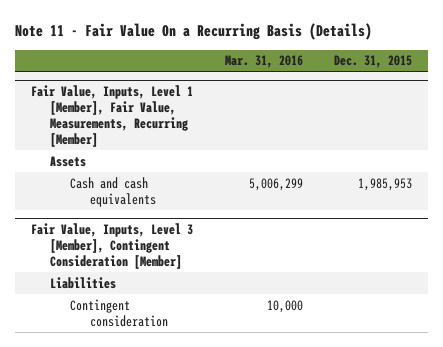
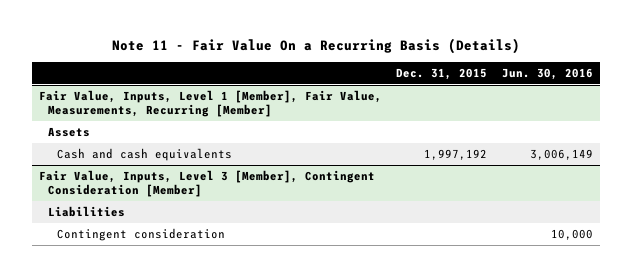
[224,55,303,69] Mar. 31, 2016 -> none
none -> [501,67,593,80] Jun. 30, 2016
[358,177,413,191] 1,985,953 -> [424,149,488,161] 1,997,192

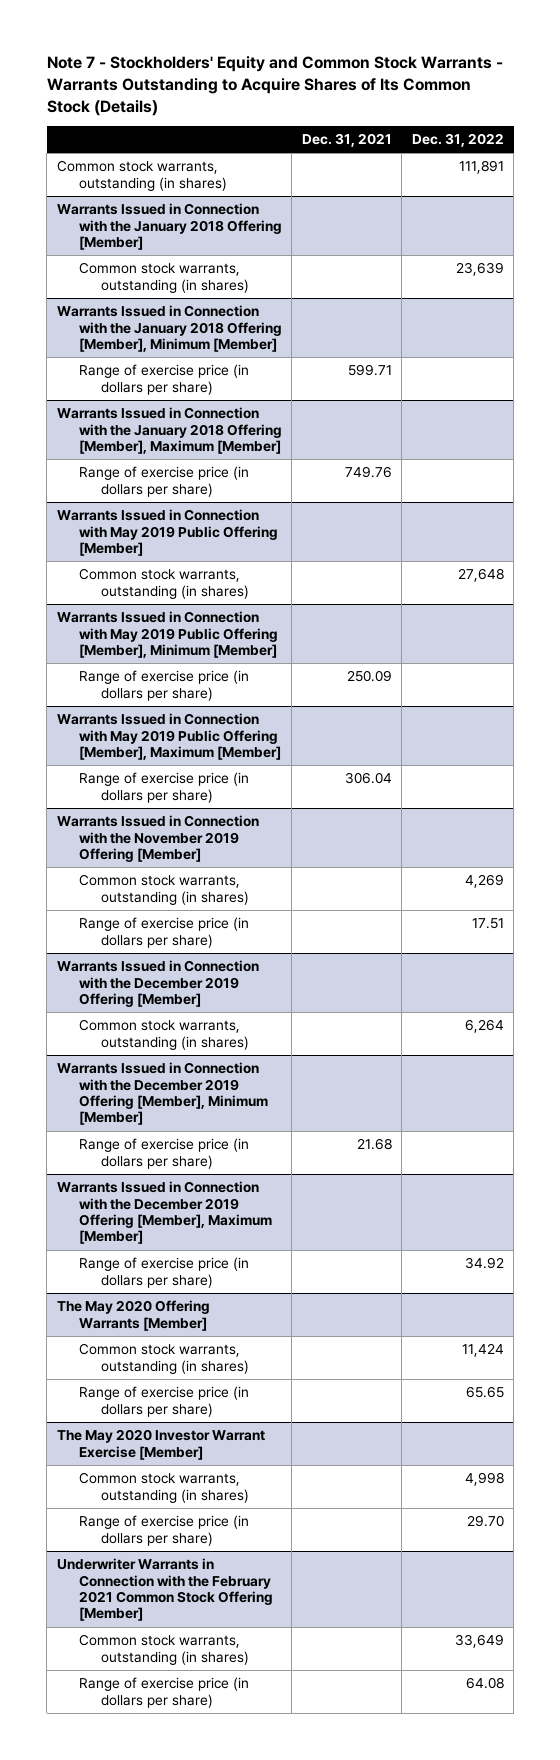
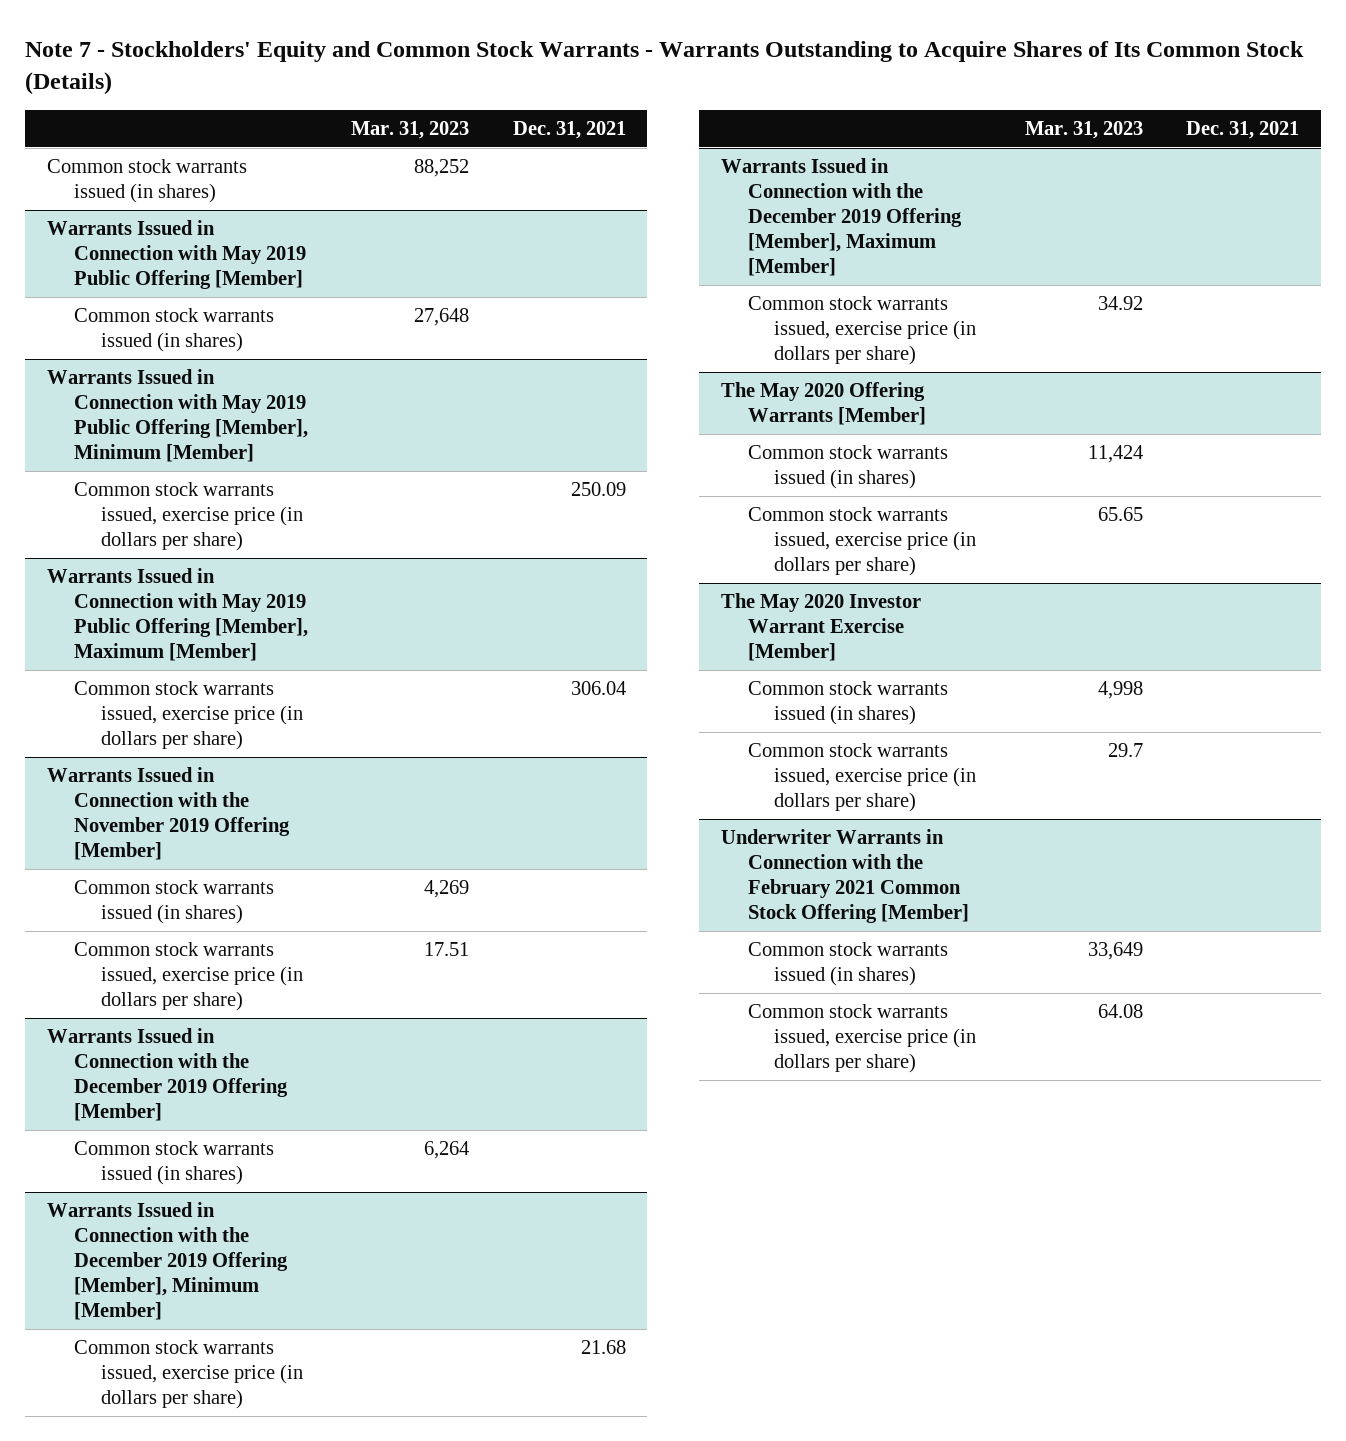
[411,133,504,148] Dec. 31, 2022 -> none
none -> [351,121,470,140] Mar. 31, 2023
[56,203,282,250] Warrants Issued in Connection with the January 2018 Offering [Member] -> none
[78,262,249,293] Common stock warrants, outstanding (in shares) -> none
[56,305,282,352] Warrants Issued in Connection with the January 2018 Offering [Member], Minimum [Member] -> none
[78,364,249,395] Range of exercise price (in dollars per share) -> none
[56,407,282,454] Warrants Issued in Connection with the January 2018 Offering [Member], Maximum [Member] -> none
[78,466,249,497] Range of exercise price (in dollars per share) -> none
[56,160,227,191] Common stock warrants, outstanding (in shares) -> [46,158,247,204] Common stock warrants issued (in shares)
[78,568,249,599] Common stock warrants, outstanding (in shares) -> [73,307,274,353] Common stock warrants issued (in shares)
[78,670,249,701] Range of exercise price (in dollars per share) -> [73,481,303,552] Common stock warrants issued, exercise price (in dollars per share)
[78,772,249,803] Range of exercise price (in dollars per share) -> [73,680,303,751] Common stock warrants issued, exercise price (in dollars per share)
[78,874,249,905] Common stock warrants, outstanding (in shares) -> [73,879,274,925] Common stock warrants issued (in shares)
[78,917,249,948] Range of exercise price (in dollars per share) -> [73,941,303,1012] Common stock warrants issued, exercise price (in dollars per share)
[78,1019,249,1050] Common stock warrants, outstanding (in shares) -> [73,1140,274,1186] Common stock warrants issued (in shares)
[78,1138,249,1169] Range of exercise price (in dollars per share) -> [73,1339,303,1410] Common stock warrants issued, exercise price (in dollars per share)
[78,1257,249,1288] Range of exercise price (in dollars per share) -> [747,295,977,366] Common stock warrants issued, exercise price (in dollars per share)
[78,1343,249,1374] Common stock warrants, outstanding (in shares) -> [747,444,948,490] Common stock warrants issued (in shares)
[78,1386,249,1417] Range of exercise price (in dollars per share) -> [747,506,977,577] Common stock warrants issued, exercise price (in dollars per share)
[78,1472,249,1503] Common stock warrants, outstanding (in shares) -> [747,680,948,726] Common stock warrants issued (in shares)
[78,1515,249,1546] Range of exercise price (in dollars per share) -> [747,742,977,813] Common stock warrants issued, exercise price (in dollars per share)
[78,1634,249,1665] Common stock warrants, outstanding (in shares) -> [747,941,948,987] Common stock warrants issued (in shares)
[78,1677,249,1708] Range of exercise price (in dollars per share) -> [747,1003,977,1074] Common stock warrants issued, exercise price (in dollars per share)

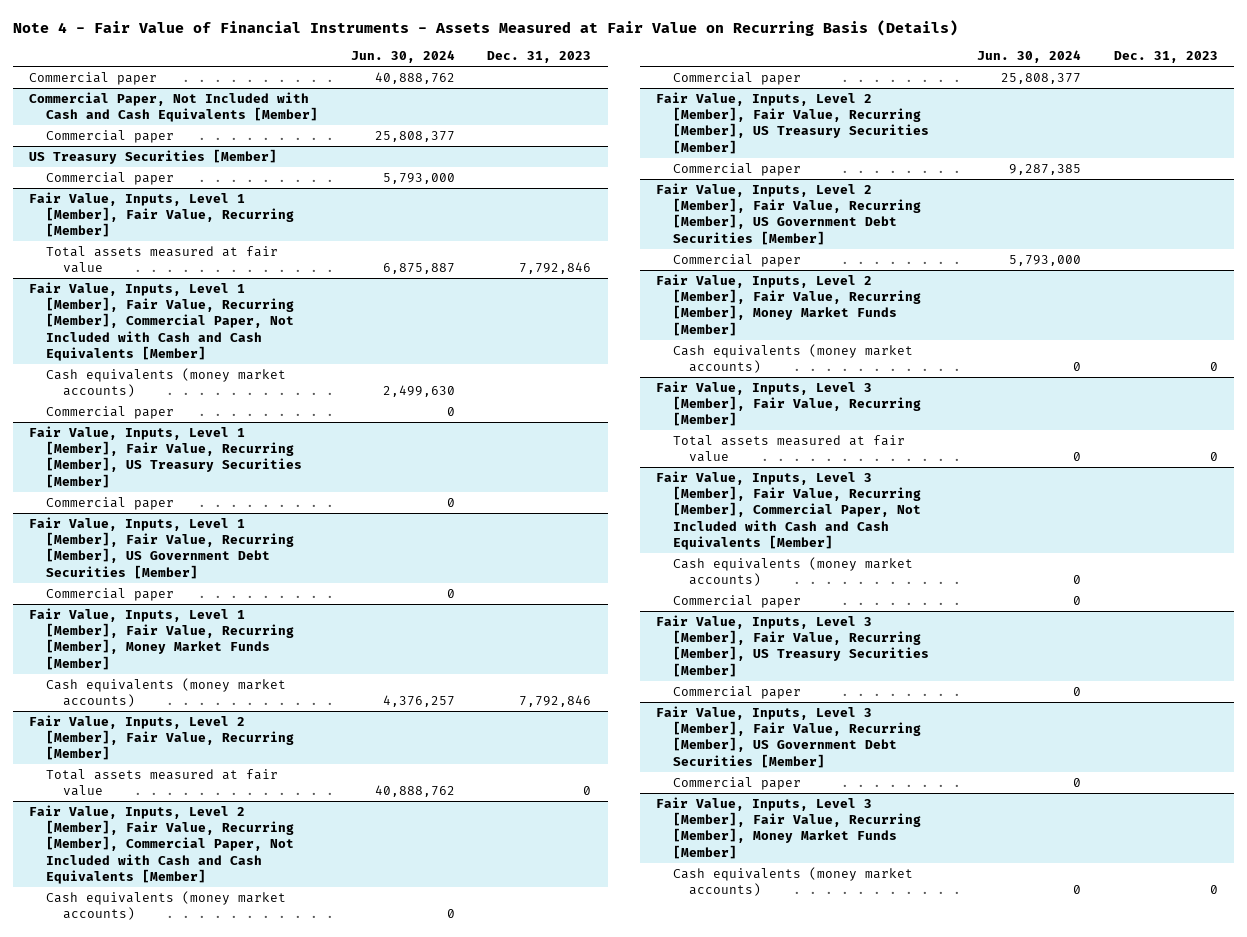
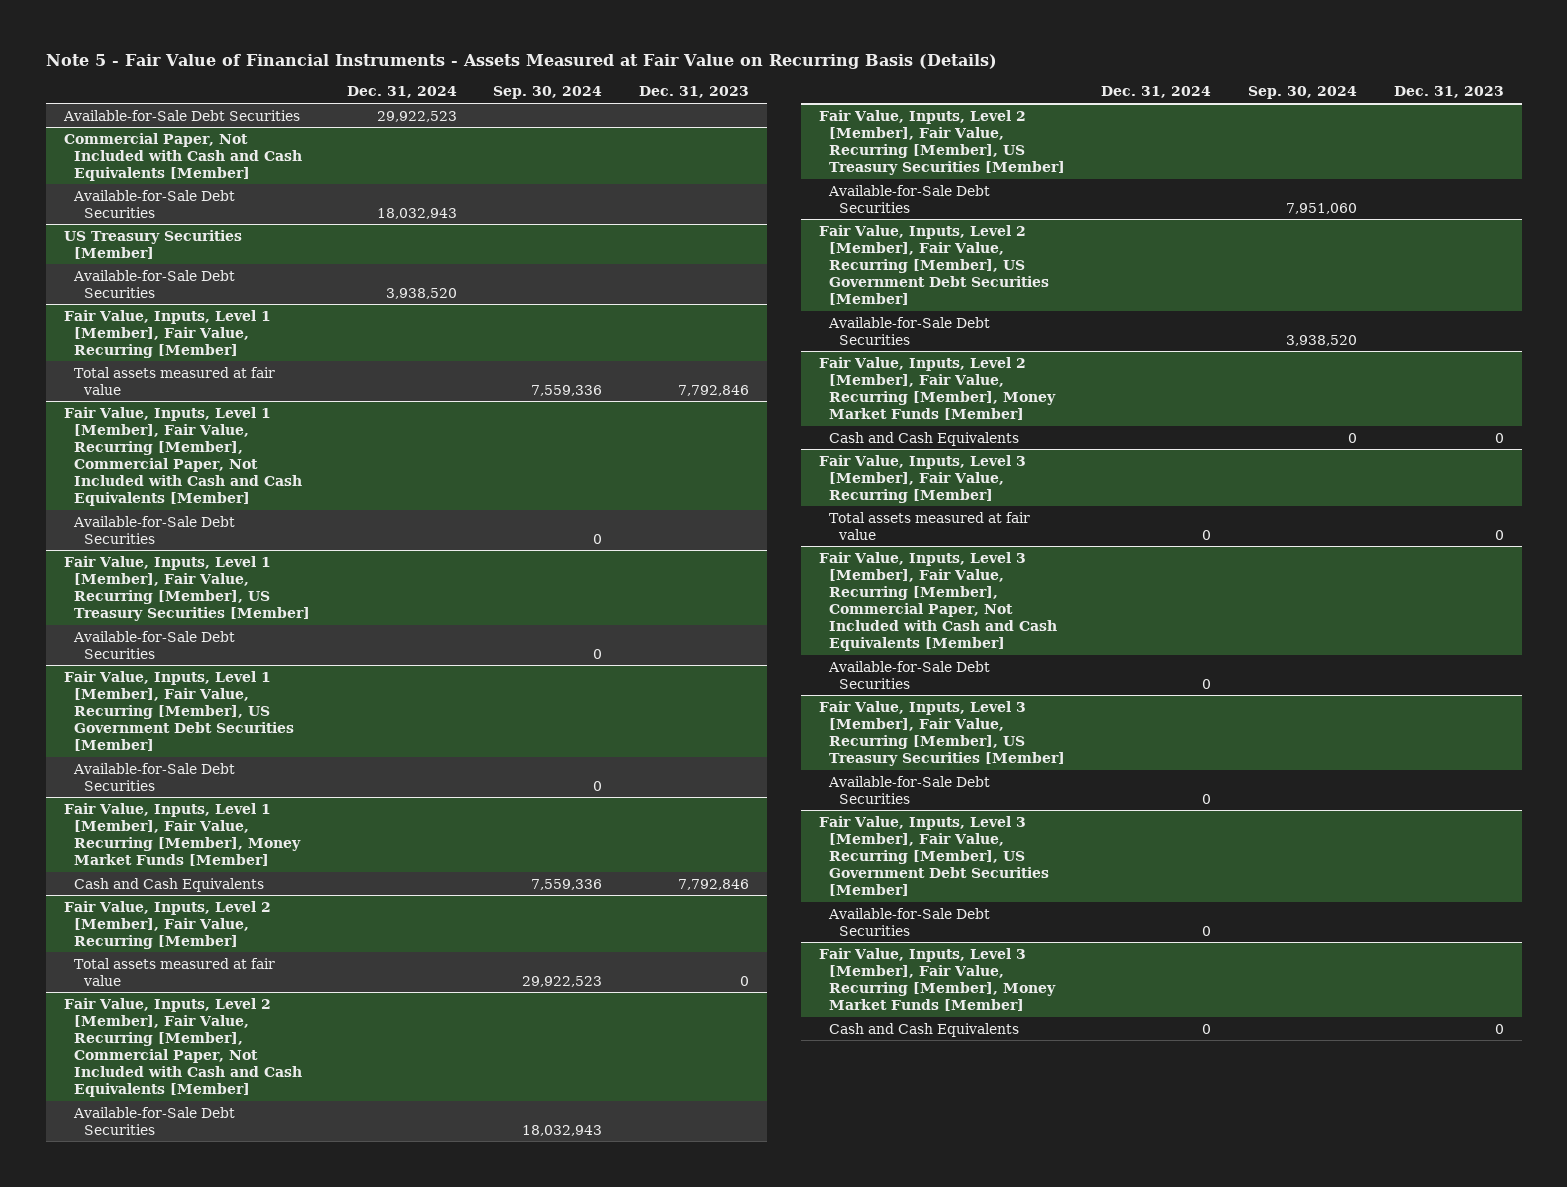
[13,19,959,36] Note 4 - Fair Value of Financial Instruments - Assets Measured at Fair Value on Recurring Basis (Details) -> [45,54,997,70] Note 5 - Fair Value of Financial Instruments - Assets Measured at Fair Value on Recurring Basis (Details)
[350,50,455,64] Jun. 30, 2024 -> none
none -> [346,86,457,99] Dec. 31, 2024
none -> [493,86,603,100] Sep. 30, 2024
[29,71,158,85] Commercial paper -> [62,109,300,121] Available-for-Sale Debt Securities
[46,129,175,143] Commercial paper -> [73,189,236,218] Available-for-Sale Debt Securities
[46,171,175,185] Commercial paper -> [73,269,236,298] Available-for-Sale Debt Securities
[46,367,287,398] Cash equivalents (money market accounts) -> none
[46,405,175,419] Commercial paper -> [73,515,236,544] Available-for-Sale Debt Securities
[46,496,175,510] Commercial paper -> [73,630,236,659] Available-for-Sale Debt Securities
[46,587,175,601] Commercial paper -> [73,762,236,791] Available-for-Sale Debt Securities
[46,677,287,708] Cash equivalents (money market accounts) -> [74,877,265,892] Cash and Cash Equivalents
[46,890,287,921] Cash equivalents (money market accounts) -> none
[672,71,801,85] Commercial paper -> [73,1106,236,1135] Available-for-Sale Debt Securities
[672,162,801,176] Commercial paper -> [827,184,990,213] Available-for-Sale Debt Securities
[672,253,801,267] Commercial paper -> [827,316,990,345] Available-for-Sale Debt Securities
[672,343,913,374] Cash equivalents (money market accounts) -> [828,431,1019,446] Cash and Cash Equivalents
[672,556,913,587] Cash equivalents (money market accounts) -> none
[672,594,801,608] Commercial paper -> [827,660,990,689] Available-for-Sale Debt Securities
[672,685,801,699] Commercial paper -> [827,775,990,804] Available-for-Sale Debt Securities
[672,776,801,790] Commercial paper -> [827,907,990,936] Available-for-Sale Debt Securities
[672,866,913,897] Cash equivalents (money market accounts) -> [828,1022,1019,1037] Cash and Cash Equivalents

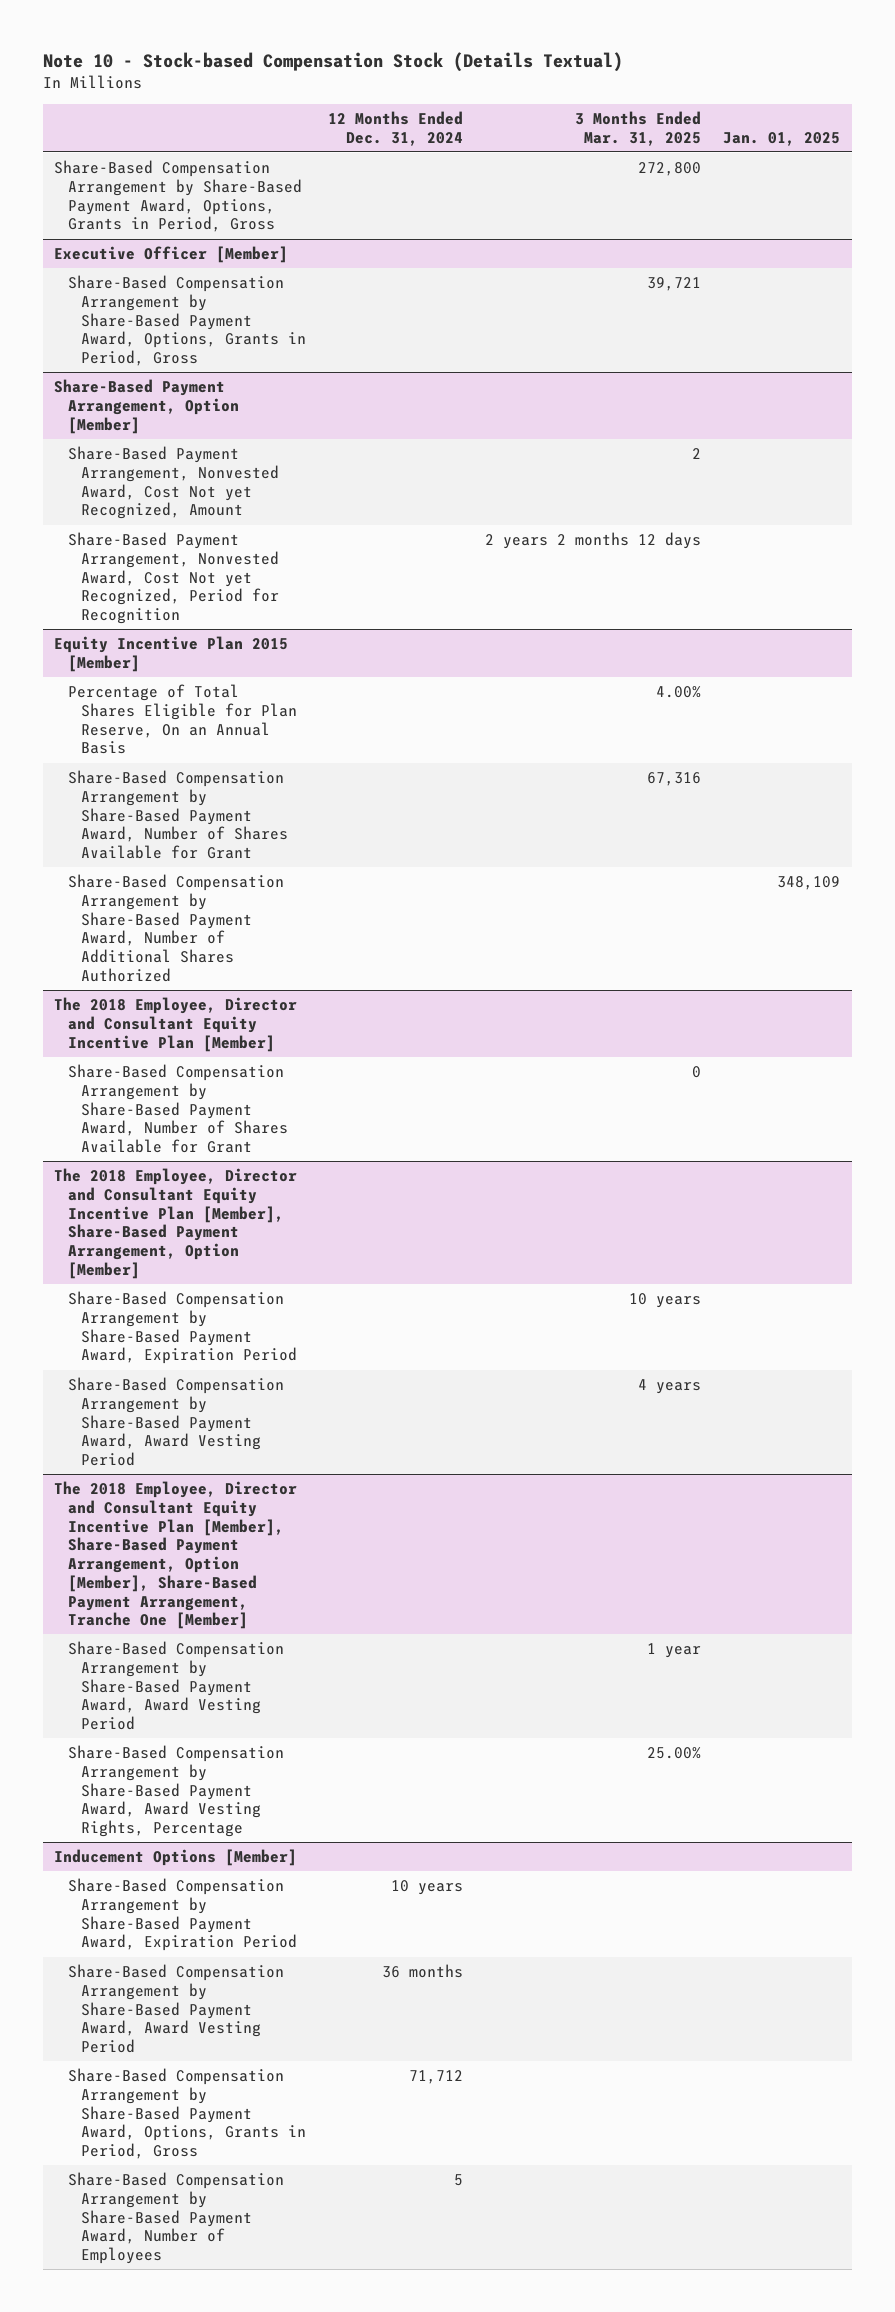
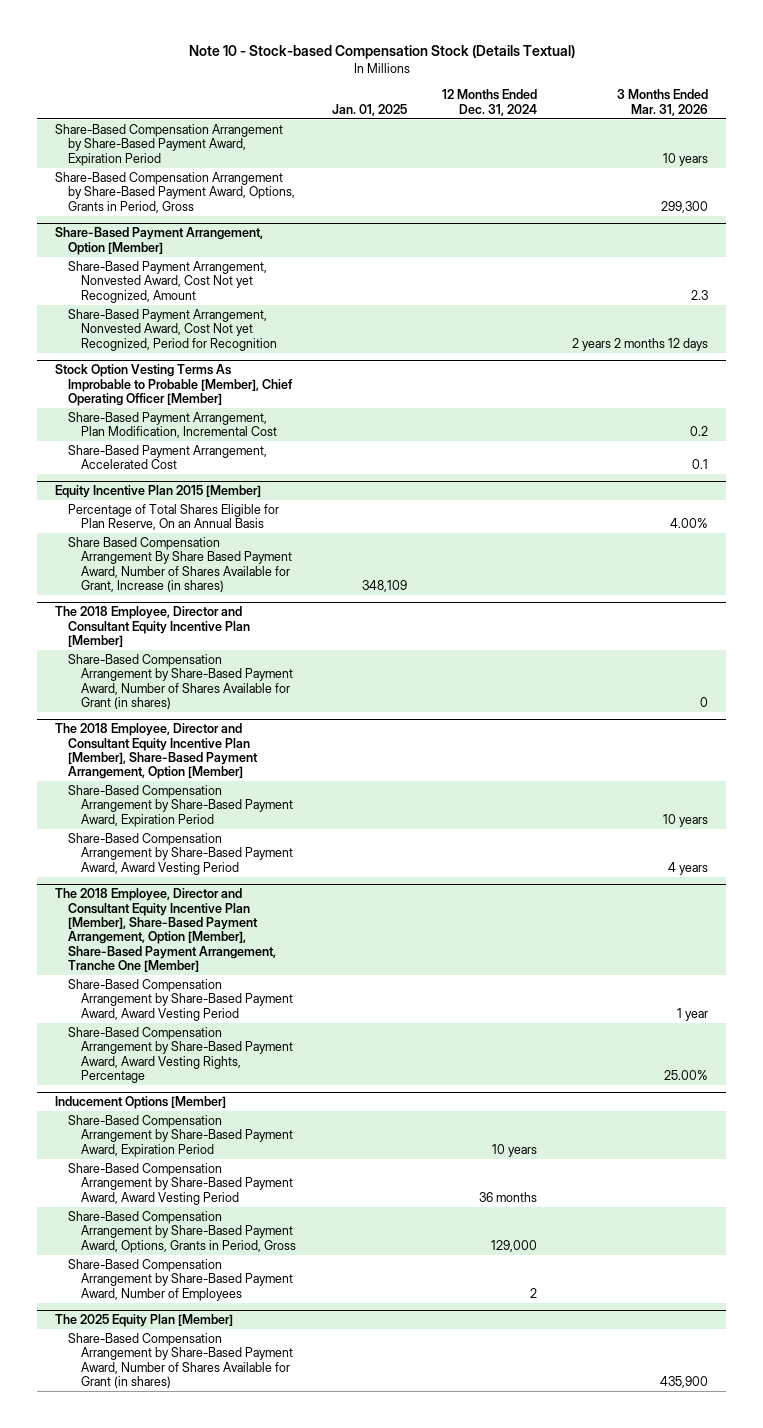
[575,110,702,146] 3 Months Ended Mar. 31, 2025 -> none
none -> [617,89,709,116] 3 Months Ended Mar. 31, 2026
none -> [54,124,283,166] Share-Based Compensation Arrangement by Share-Based Payment Award, Expiration Period
[54,246,289,264] Executive Officer [Member] -> none
[67,275,307,367] Share-Based Compensation Arrangement by Share-Based Payment Award, Options, Grants in Period, Gross -> none
none -> [54,364,294,406] Stock Option Vesting Terms As Improbable to Probable [Member], Chief Operating Officer [Member]
none -> [68,412,278,439] Share-Based Payment Arrangement, Plan Modification, Incremental Cost
none -> [68,445,268,470] Share-Based Payment Arrangement, Accelerated Cost
[67,770,289,860] Share-Based Compensation Arrangement by Share-Based Payment Award, Number of Shares Available for Grant -> none
[67,874,284,982] Share-Based Compensation Arrangement by Share-Based Payment Award, Number of Additional Shares Authorized -> [68,537,293,593] Share Based Compensation Arrangement By Share Based Payment Award, Number of Shares Available for Grant, Increase (in shares)
[67,1064,289,1154] Share-Based Compensation Arrangement by Share-Based Payment Award, Number of Shares Available for Grant -> [68,654,294,710] Share-Based Compensation Arrangement by Share-Based Payment Award, Number of Shares Available for Grant (in shares)
[409,2070,464,2085] 71,712 -> [490,1239,537,1252] 129,000
[454,2174,464,2187] 5 -> [529,1287,537,1298] 2
none -> [54,1314,233,1328] The 2025 Equity Plan [Member]
none -> [68,1333,294,1389] Share-Based Compensation Arrangement by Share-Based Payment Award, Number of Shares Available for Grant (in shares)

